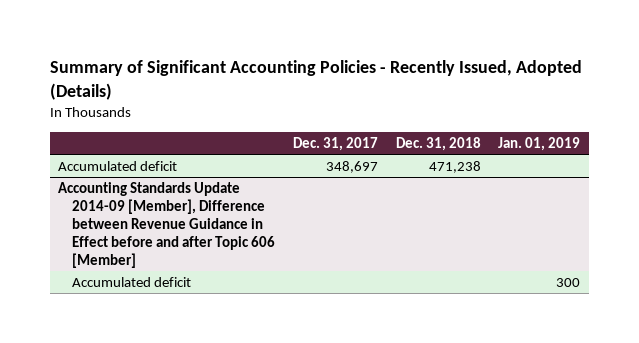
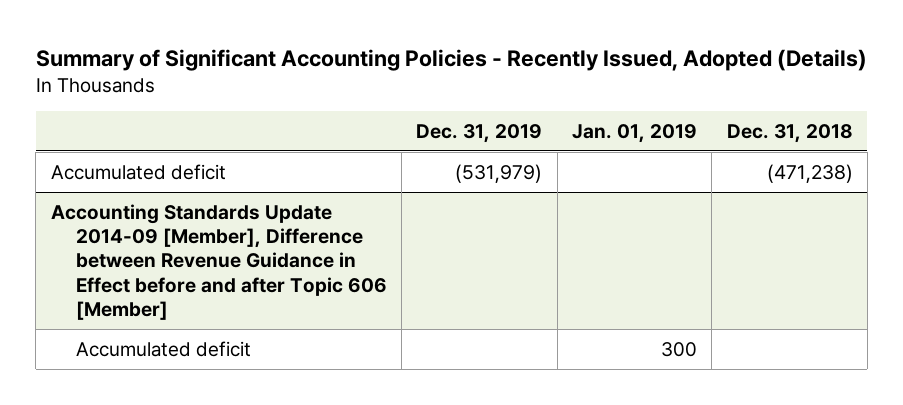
[293,137,379,152] Dec. 31, 2017 -> none
none -> [416,123,543,143] Dec. 31, 2019
[428,160,481,173] 471,238 -> [766,163,853,183] (471,238)

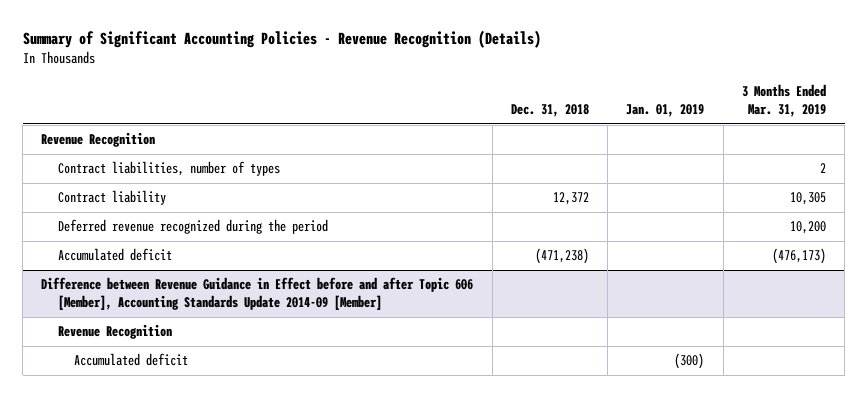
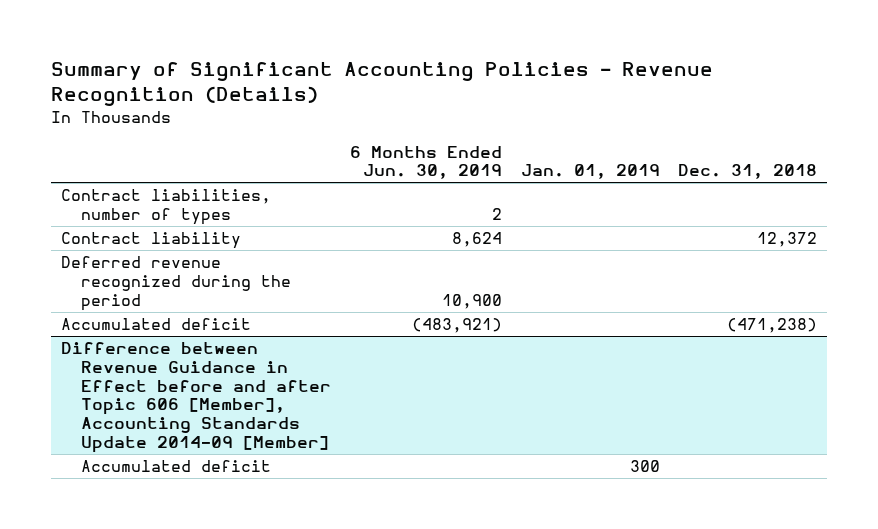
[741,84,826,118] 3 Months Ended Mar. 31, 2019 -> none
none -> [349,145,502,180] 6 Months Ended Jun. 30, 2019
[41,132,156,148] Revenue Recognition -> none
[57,324,172,340] Revenue Recognition -> none
[674,353,705,370] (300) -> [629,460,660,473] 300

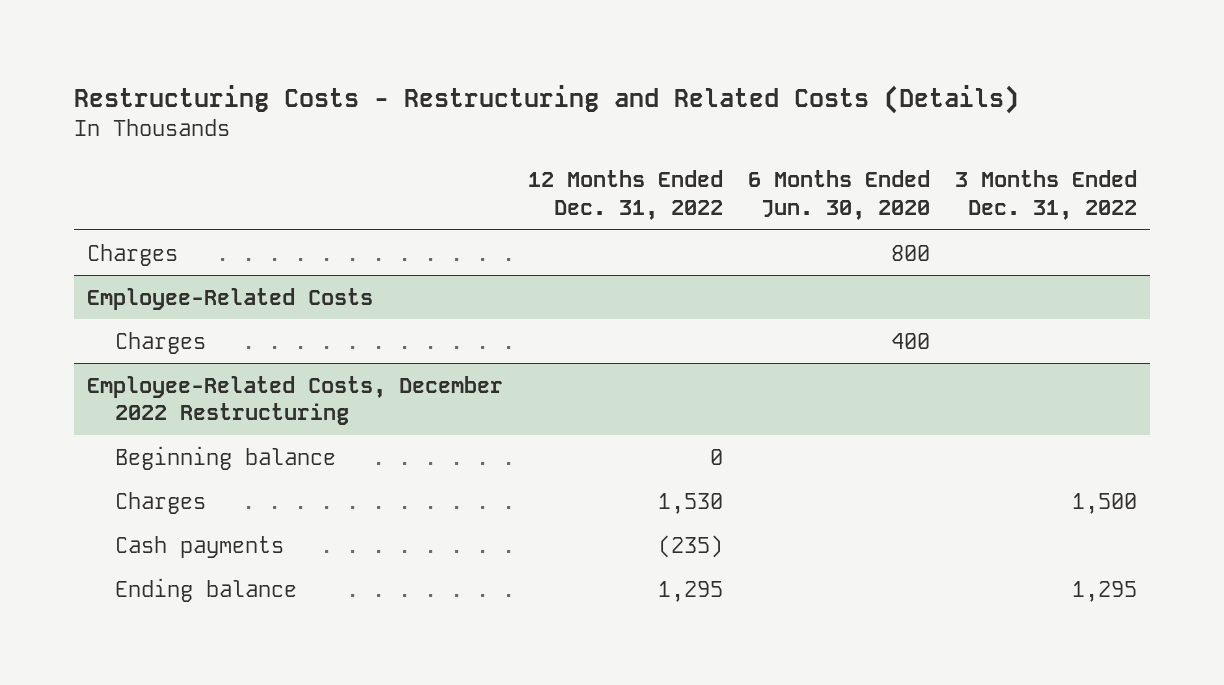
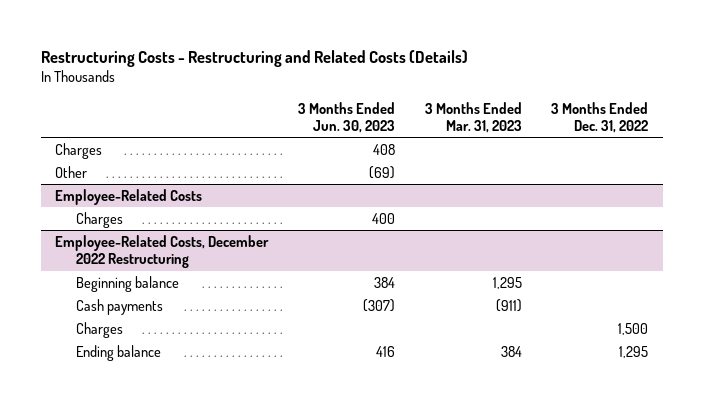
[527,170,723,220] 12 Months Ended Dec. 31, 2022 -> none
[747,170,930,220] 6 Months Ended Jun. 30, 2020 -> none
none -> [298,101,396,134] 3 Months Ended Jun. 30, 2023
none -> [424,101,522,134] 3 Months Ended Mar. 31, 2023
none -> [55,165,88,178] Other
[114,491,206,514] Charges -> [75,321,123,338] Charges

